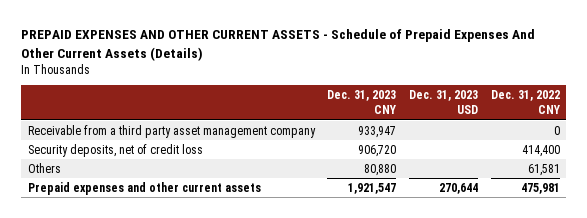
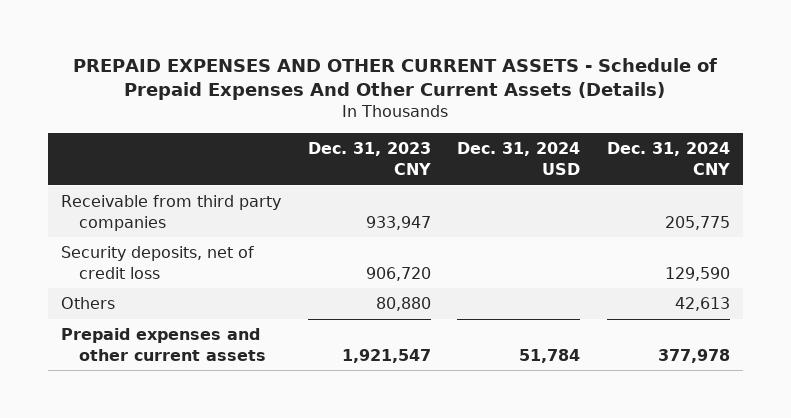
[409,90,479,115] Dec. 31, 2023 USD -> none
[490,90,560,115] Dec. 31, 2022 CNY -> none
none -> [457,142,581,175] Dec. 31, 2024 USD
none -> [606,142,730,175] Dec. 31, 2024 CNY
[27,124,316,138] Receivable from a third party asset management company -> [60,195,281,231] Receivable from third party companies

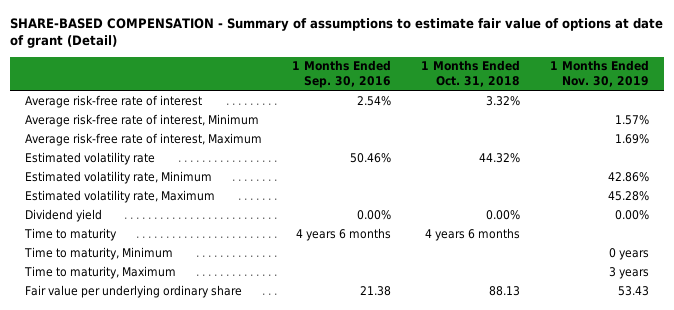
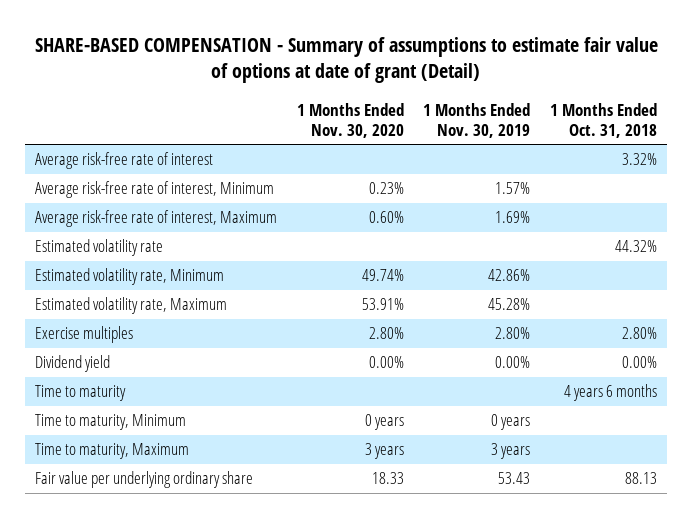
[292,60,392,88] 1 Months Ended Sep. 30, 2016 -> none
none -> [296,102,404,138] 1 Months Ended Nov. 30, 2020
none -> [34,326,133,344] Exercise multiples

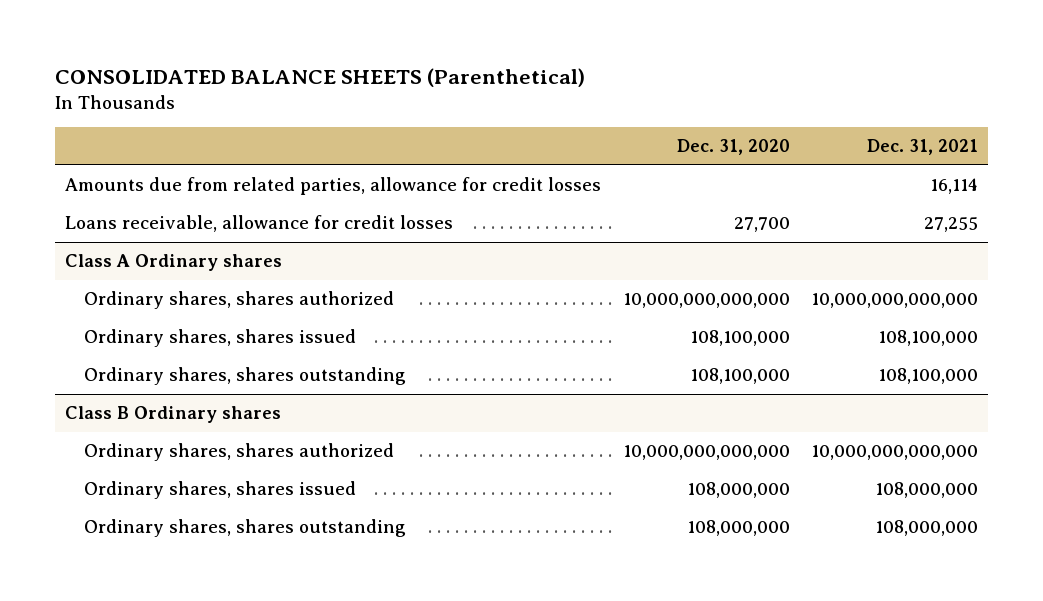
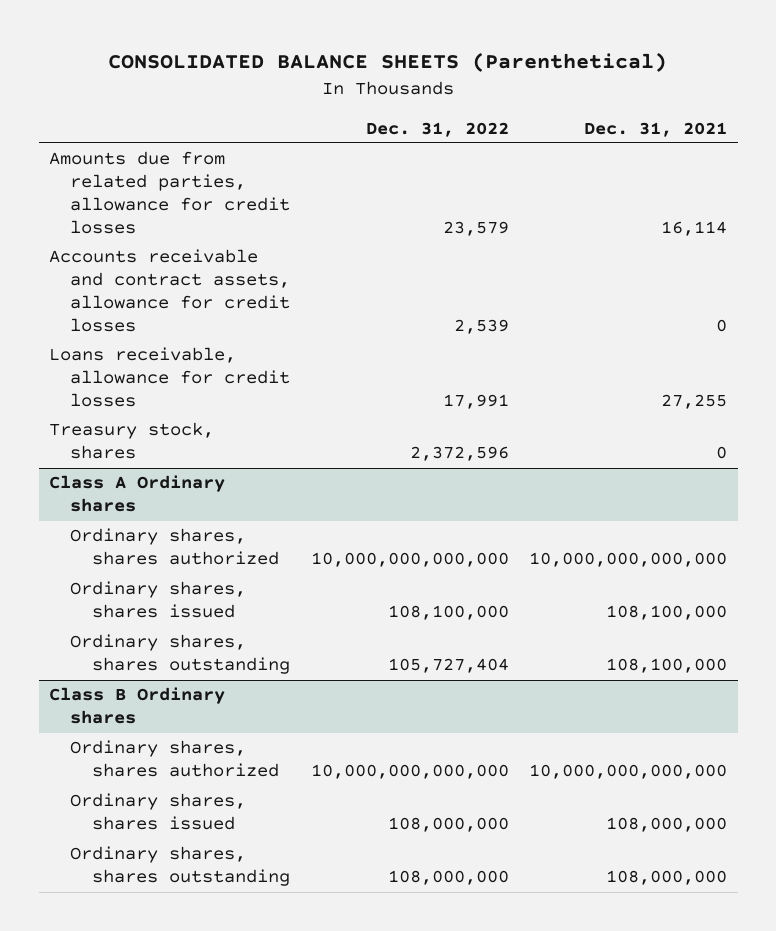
[676,139,790,156] Dec. 31, 2020 -> none
none -> [365,121,509,137] Dec. 31, 2022
none -> [49,249,291,333] Accounts receivable and contract assets, allowance for credit losses
none -> [49,422,215,460] Treasury stock, shares

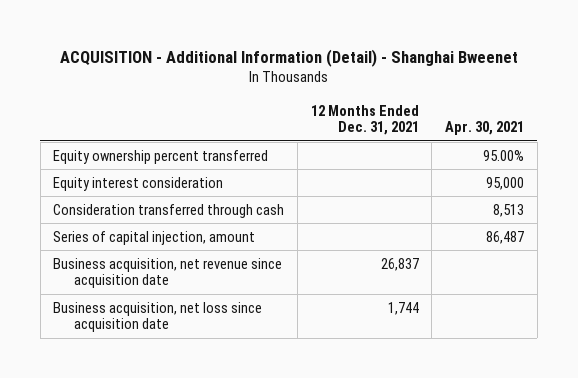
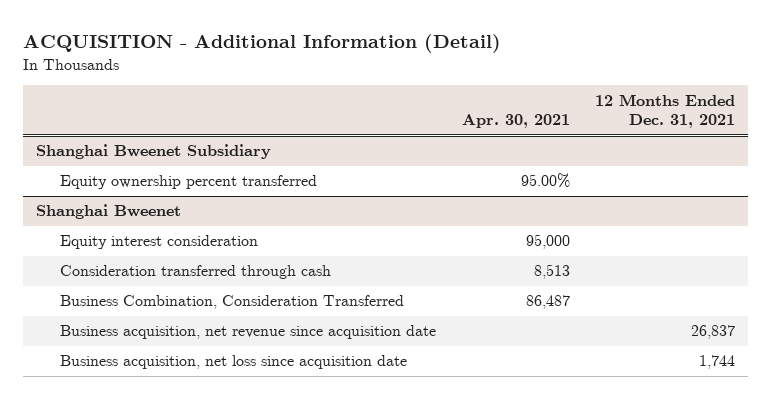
[59,48,518,67] ACQUISITION - Additional Information (Detail) - Shanghai Bweenet -> [23,34,502,54] ACQUISITION - Additional Information (Detail)
none -> [36,144,272,160] Shanghai Bweenet Subsidiary
none -> [36,204,182,220] Shanghai Bweenet
[53,230,256,245] Series of capital injection, amount -> [59,295,404,310] Business Combination, Consideration Transferred

